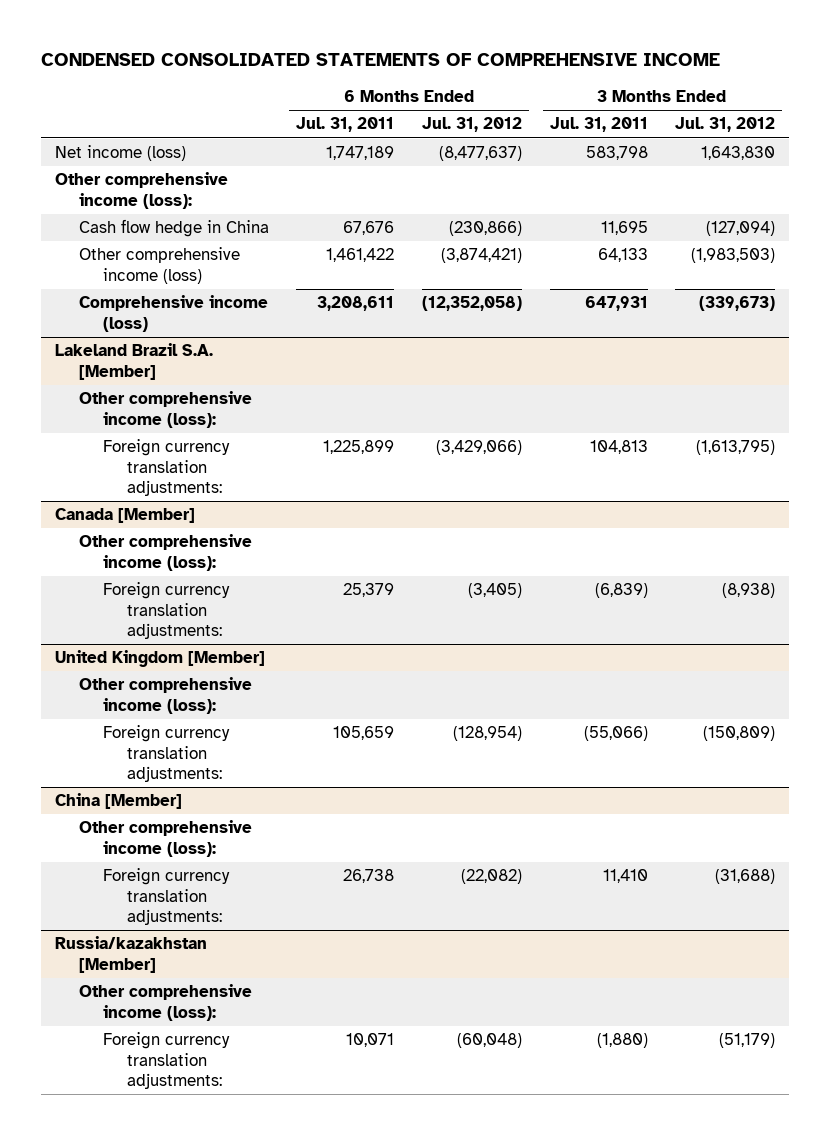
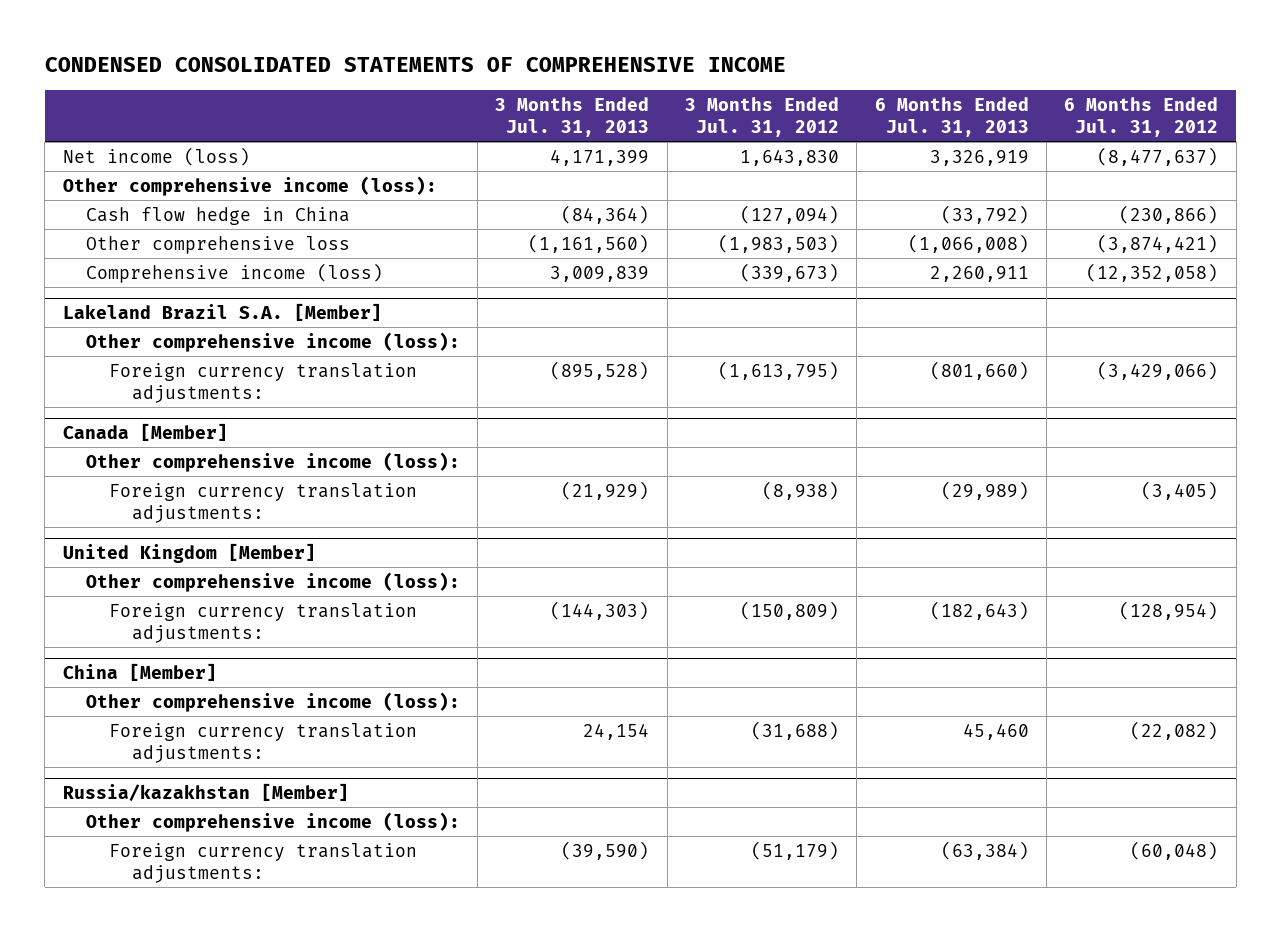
[296,117,395,133] Jul. 31, 2011 -> none
[549,117,648,133] Jul. 31, 2011 -> none
none -> [495,96,650,138] 3 Months Ended Jul. 31, 2013
none -> [874,96,1029,138] 6 Months Ended Jul. 31, 2013
[78,247,240,284] Other comprehensive income (loss) -> [85,235,350,254] Other comprehensive loss

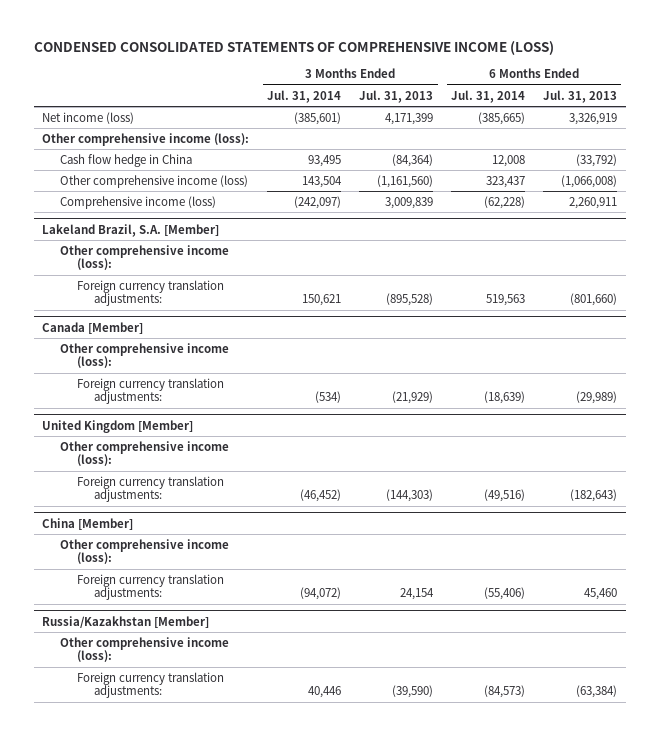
[44,57,786,73] CONDENSED CONSOLIDATED STATEMENTS OF COMPREHENSIVE INCOME -> [33,40,554,55] CONDENSED CONSOLIDATED STATEMENTS OF COMPREHENSIVE INCOME (LOSS)
[685,96,840,138] 3 Months Ended Jul. 31, 2012 -> none
[1064,96,1219,138] 6 Months Ended Jul. 31, 2012 -> none
none -> [267,89,342,103] Jul. 31, 2014
none -> [451,89,526,103] Jul. 31, 2014
[85,235,350,254] Other comprehensive loss -> [59,174,248,188] Other comprehensive income (loss)
[62,302,382,321] Lakeland Brazil S.A. [Member] -> [42,223,220,237] Lakeland Brazil, S.A. [Member]
[62,782,349,802] Russia/kazakhstan [Member] -> [42,615,210,628] Russia/Kazakhstan [Member]

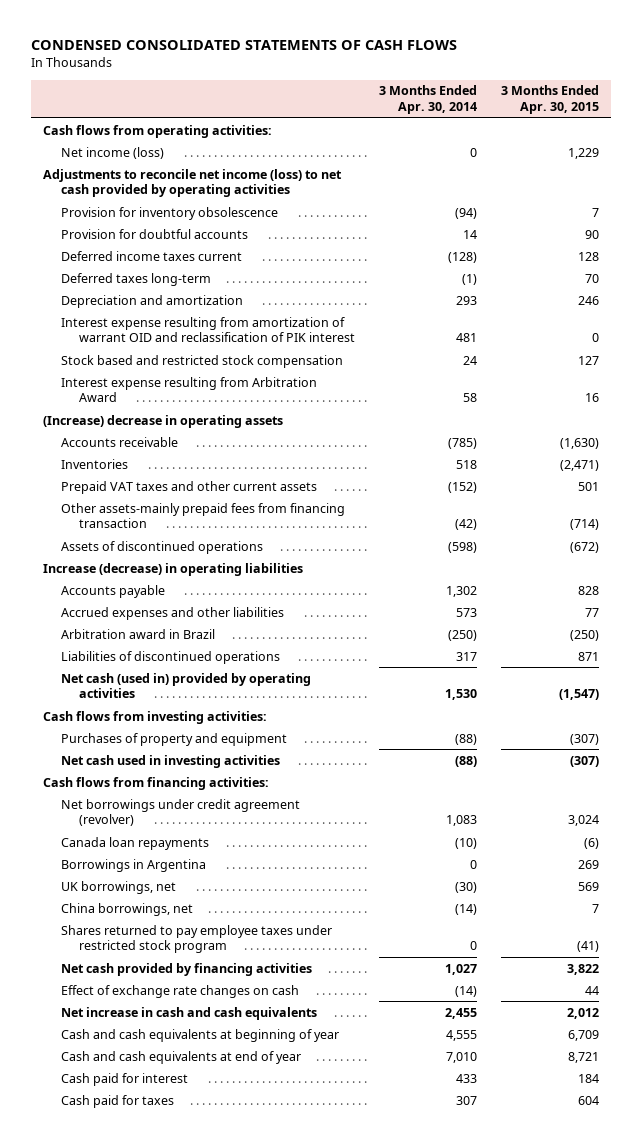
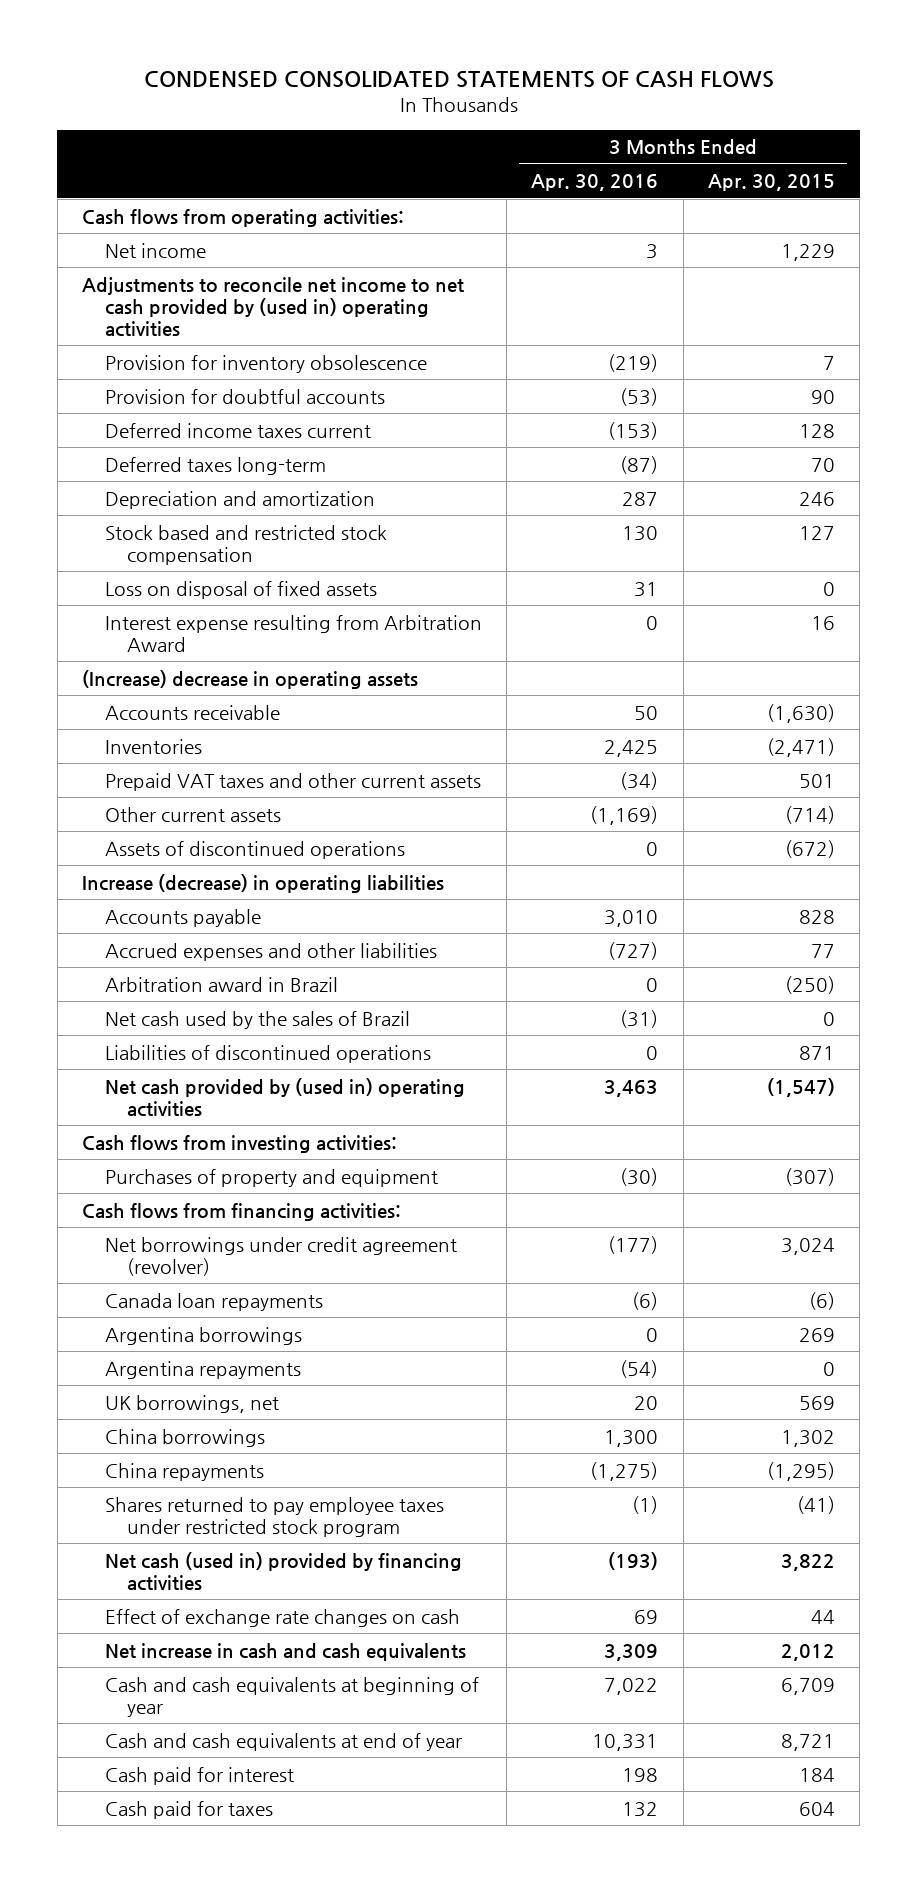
[379,85,478,115] 3 Months Ended Apr. 30, 2014 -> none
none -> [531,174,659,192] Apr. 30, 2016
[60,146,164,159] Net income (loss) -> [104,242,206,258] Net income
[42,168,342,198] Adjustments to reconcile net income (loss) to net cash provided by operating activities -> [82,276,465,337] Adjustments to reconcile net income to net cash provided by (used in) operating activities
[60,316,356,343] Interest expense resulting from amortization of warrant OID and reclassification of PIK interest -> none
none -> [104,580,377,599] Loss on disposal of fixed assets
[60,502,345,529] Other assets-mainly prepaid fees from financing transaction -> [104,806,281,822] Other current assets
none -> [104,1010,410,1029] Net cash used by the sales of Brazil
[60,672,311,699] Net cash (used in) provided by operating activities -> [104,1077,465,1117] Net cash provided by (used in) operating activities
[60,754,280,768] Net cash used in investing activities -> none
[60,858,206,872] Borrowings in Argentina -> [104,1326,302,1345] Argentina borrowings
none -> [104,1360,301,1379] Argentina repayments
[60,902,193,916] China borrowings, net -> [104,1428,265,1447] China borrowings
[592,903,600,913] 7 -> [780,1429,835,1447] 1,302
none -> [104,1462,264,1481] China repayments
[60,962,312,976] Net cash provided by financing activities -> [104,1551,462,1591] Net cash (used in) provided by financing activities

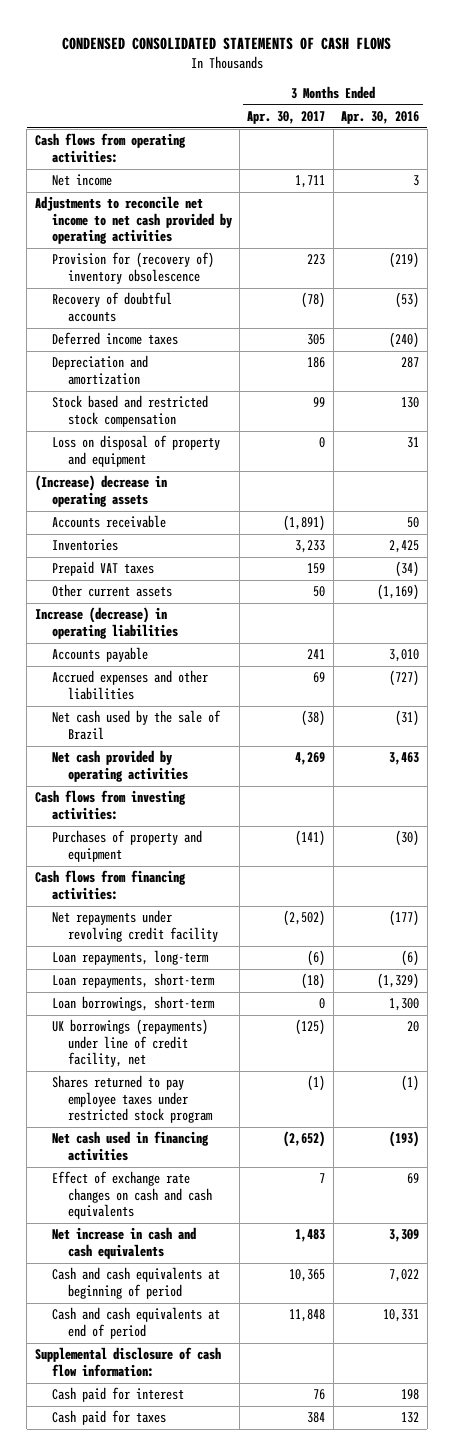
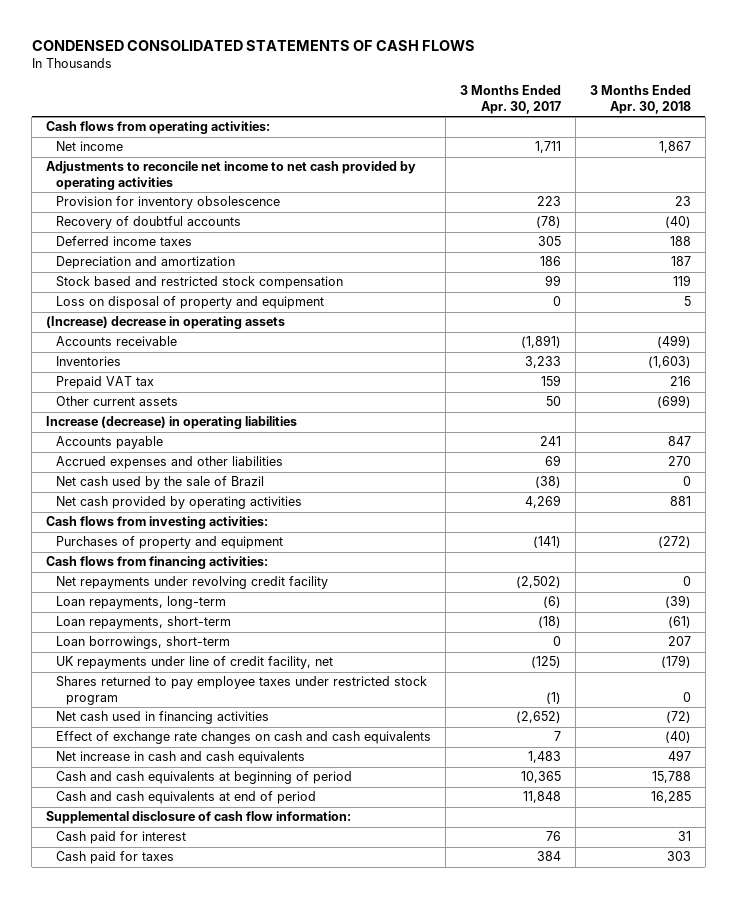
[341,111,420,125] Apr. 30, 2016 -> none
none -> [589,85,691,114] 3 Months Ended Apr. 30, 2018
[51,252,214,284] Provision for (recovery of) inventory obsolescence -> [56,196,281,210] Provision for inventory obsolescence
[51,561,154,577] Prepaid VAT taxes -> [56,376,155,390] Prepaid VAT tax
[51,1019,208,1068] UK borrowings (repayments) under line of credit facility, net -> [56,656,334,670] UK repayments under line of credit facility, net

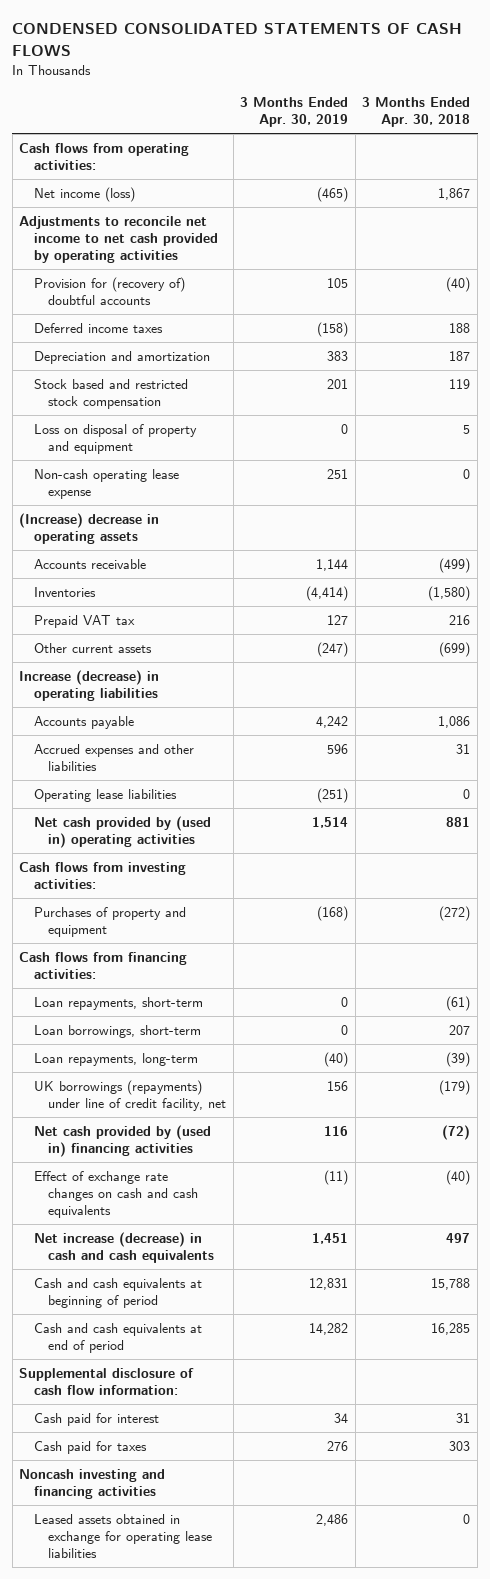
[460,85,562,114] 3 Months Ended Apr. 30, 2017 -> none
none -> [240,97,349,128] 3 Months Ended Apr. 30, 2019
[56,141,124,152] Net income -> [33,186,135,202] Net income (loss)
[56,196,281,210] Provision for inventory obsolescence -> none
[56,216,242,230] Recovery of doubtful accounts -> [33,276,185,305] Provision for (recovery of) doubtful accounts
none -> [33,468,179,499] Non-cash operating lease expense
[647,356,691,369] (1,603) -> [428,585,471,601] (1,580)
[56,476,265,490] Net cash used by the sale of Brazil -> none
[667,436,691,447] 847 -> [438,715,471,728] 1,086
[667,456,691,467] 270 -> [456,743,471,754] 31
none -> [33,788,177,802] Operating lease liabilities
[56,496,303,510] Net cash provided by operating activities -> [33,815,211,848] Net cash provided by (used in) operating activities
[56,576,329,590] Net repayments under revolving credit facility -> none
[56,676,428,705] Shares returned to pay employee taxes under restricted stock program -> none
[56,596,227,610] Loan repayments, long-term -> [33,1052,198,1066] Loan repayments, long-term
[56,656,334,670] UK repayments under line of credit facility, net -> [33,1079,227,1111] UK borrowings (repayments) under line of credit facility, net
[56,711,270,725] Net cash used in financing activities -> [33,1124,211,1157] Net cash provided by (used in) financing activities
[56,751,306,765] Net increase in cash and cash equivalents -> [33,1231,215,1263] Net increase (decrease) in cash and cash equivalents
none -> [19,1468,166,1499] Noncash investing and financing activities
none -> [33,1513,213,1558] Leased assets obtained in exchange for operating lease liabilities

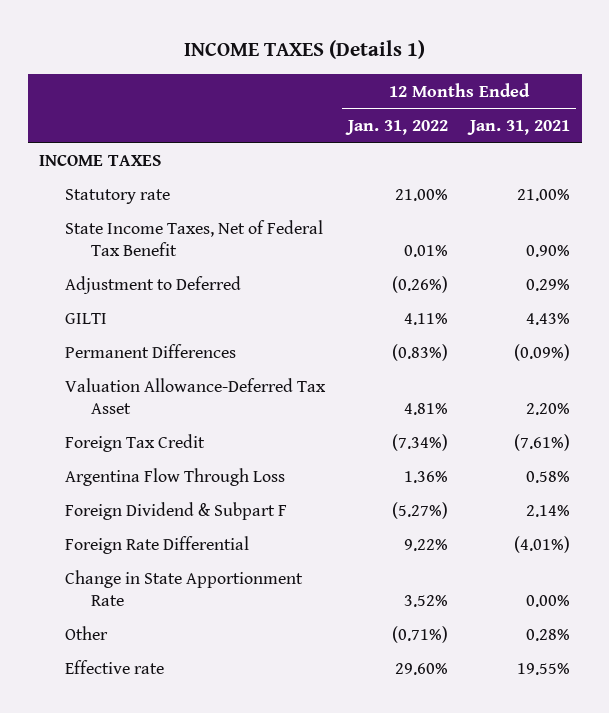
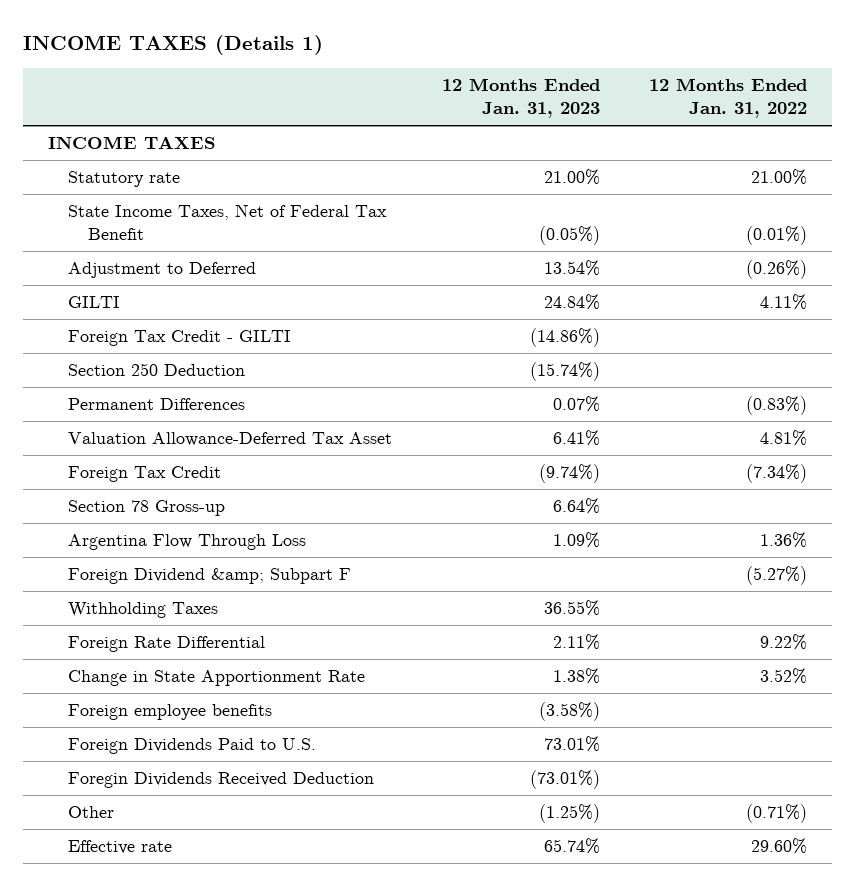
[467,119,571,135] Jan. 31, 2021 -> none
none -> [441,78,600,118] 12 Months Ended Jan. 31, 2023
[403,244,448,257] 0.01% -> [746,225,808,245] (0.01%)
none -> [67,330,291,347] Foreign Tax Credit - GILTI
none -> [67,363,245,377] Section 250 Deduction
none -> [67,500,225,517] Section 78 Gross-up
[65,501,288,520] Foreign Dividend & Subpart F -> [67,568,351,585] Foreign Dividend &amp; Subpart F
none -> [67,602,218,619] Withholding Taxes
none -> [67,704,272,721] Foreign employee benefits
none -> [67,738,316,755] Foreign Dividends Paid to U.S.
none -> [67,772,374,789] Foregin Dividends Received Deduction

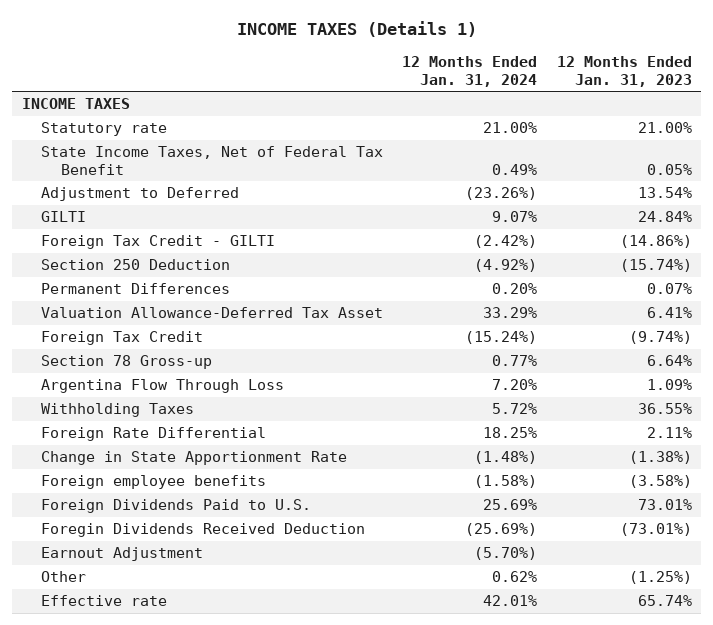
[649,78,808,118] 12 Months Ended Jan. 31, 2022 -> none
none -> [402,56,538,87] 12 Months Ended Jan. 31, 2024
[538,225,600,245] (0.05%) -> [646,163,692,175] 0.05%
[67,568,351,585] Foreign Dividend &amp; Subpart F -> none
[552,668,600,685] 1.38% -> [628,451,692,465] (1.38%)
none -> [41,547,204,562] Earnout Adjustment

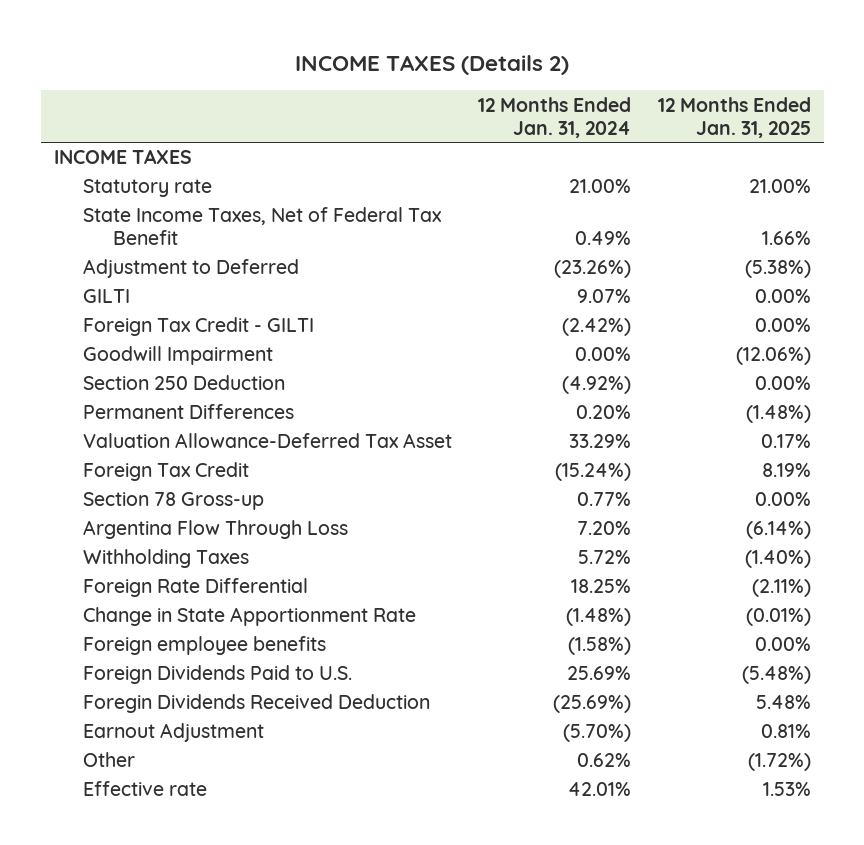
[236,21,477,38] INCOME TAXES (Details 1) -> [295,54,570,75] INCOME TAXES (Details 2)
[556,56,692,87] 12 Months Ended Jan. 31, 2023 -> none
none -> [657,96,811,138] 12 Months Ended Jan. 31, 2025
none -> [83,346,274,366] Goodwill Impairment

